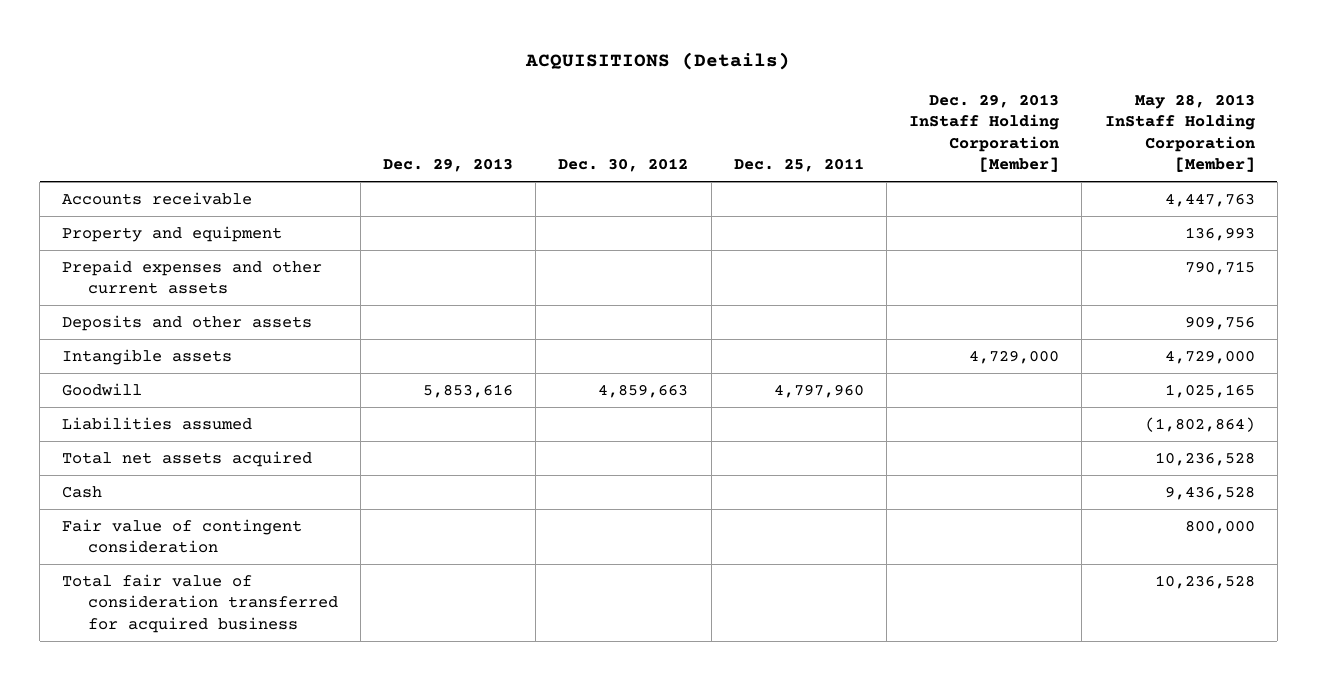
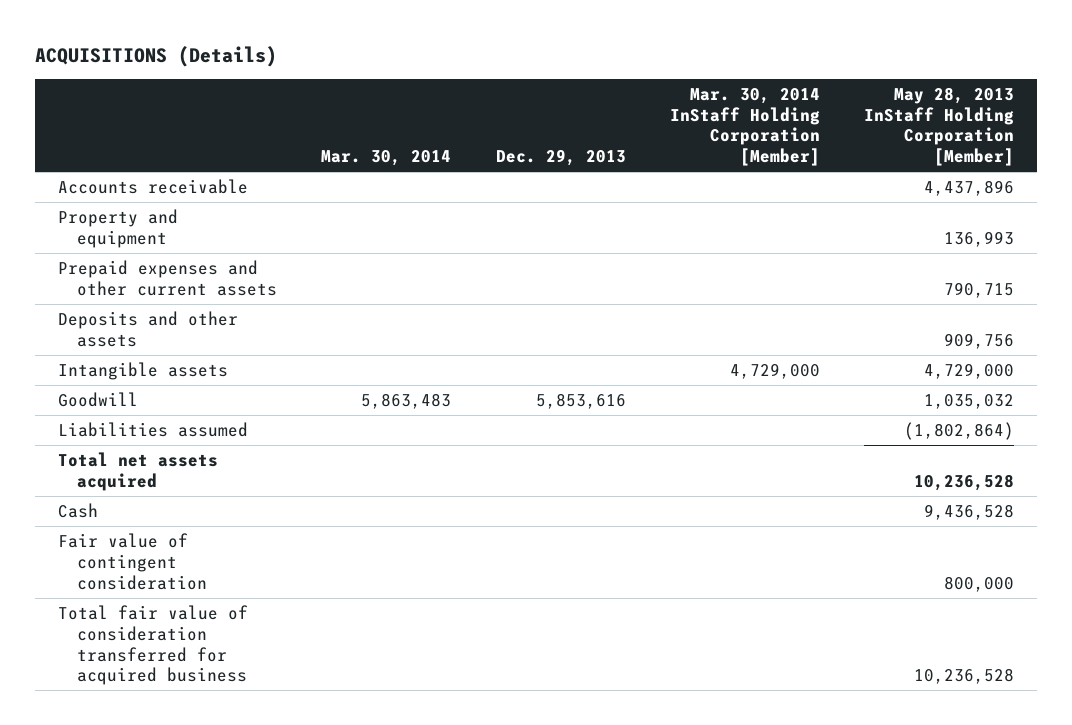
[558,158,689,173] Dec. 30, 2012 -> none
[733,158,864,173] Dec. 25, 2011 -> none
[909,93,1060,173] Dec. 29, 2013 InStaff Holding Corporation [Member] -> none
none -> [321,150,452,167] Mar. 30, 2014
none -> [669,88,820,167] Mar. 30, 2014 InStaff Holding Corporation [Member]
[1164,192,1255,207] 4,447,763 -> [924,180,1015,197] 4,437,896
[1164,383,1255,398] 1,025,165 -> [924,394,1015,410] 1,035,032

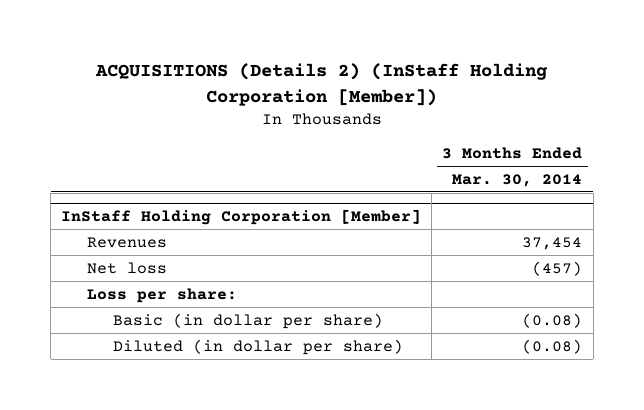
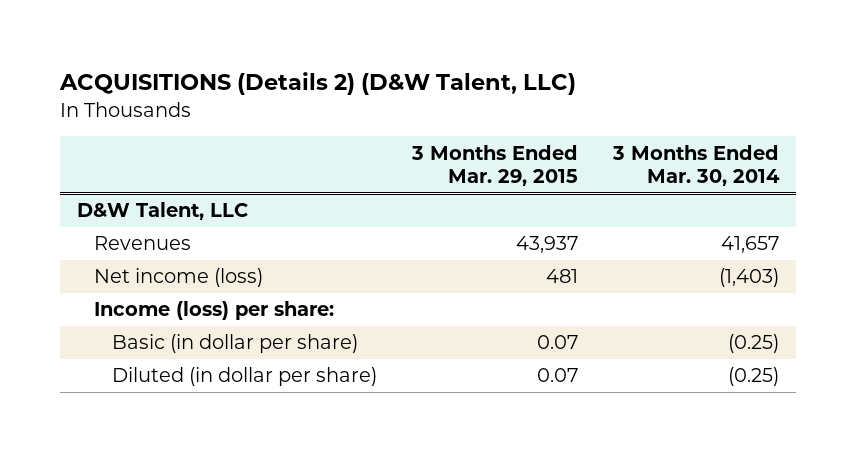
[94,63,548,106] ACQUISITIONS (Details 2) (InStaff Holding Corporation [Member]) -> [58,72,576,96] ACQUISITIONS (Details 2) (D&W Talent, LLC)
none -> [410,144,578,187] 3 Months Ended Mar. 29, 2015
[61,209,422,226] InStaff Holding Corporation [Member] -> none
none -> [77,202,249,221] D&W Talent, LLC
[522,236,583,250] 37,454 -> [720,236,779,254] 41,657
[87,261,168,274] Net loss -> [94,268,264,288] Net income (loss)
[532,260,583,276] (457) -> [718,268,779,288] (1,403)
[87,287,238,303] Loss per share: -> [94,301,335,321] Income (loss) per share:
[522,312,583,328] (0.08) -> [727,334,779,354] (0.25)
[522,338,583,354] (0.08) -> [727,367,779,387] (0.25)

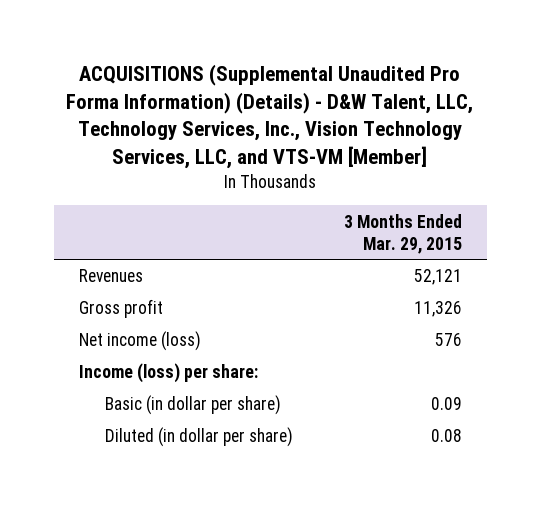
[58,72,576,96] ACQUISITIONS (Details 2) (D&W Talent, LLC) -> [66,64,474,169] ACQUISITIONS (Supplemental Unaudited Pro Forma Information) (Details) - D&W Talent, LLC, Technology Services, Inc., Vision Technology Services, LLC, and VTS-VM [Member]
[611,144,780,187] 3 Months Ended Mar. 30, 2014 -> none
[77,202,249,221] D&W Talent, LLC -> none
[515,236,578,254] 43,937 -> [413,269,462,286] 52,121
none -> [78,299,163,319] Gross profit
[545,269,578,284] 481 -> [434,333,462,347] 576
[536,335,578,350] 0.07 -> [430,397,462,411] 0.09
[536,368,578,383] 0.07 -> [430,429,462,443] 0.08

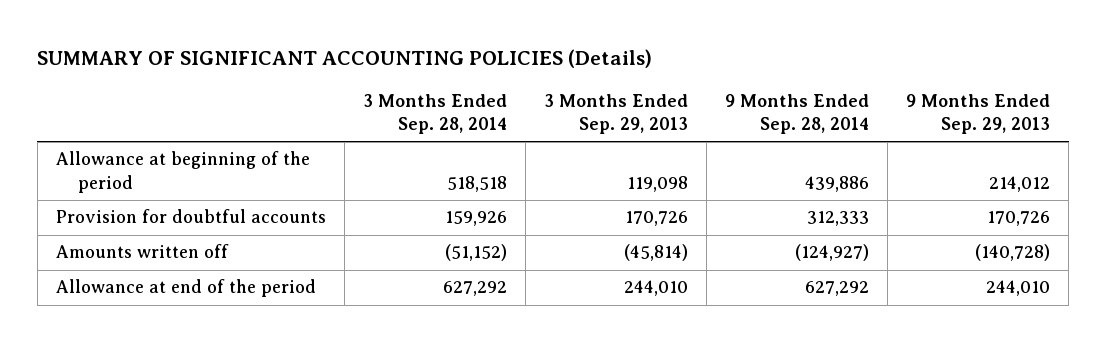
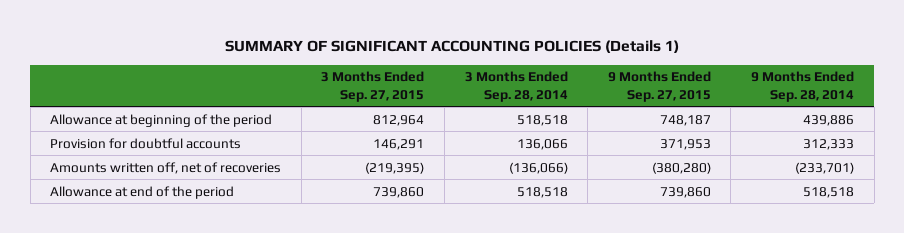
[37,49,653,69] SUMMARY OF SIGNIFICANT ACCOUNTING POLICIES (Details) -> [225,40,680,54] SUMMARY OF SIGNIFICANT ACCOUNTING POLICIES (Details 1)
[544,93,689,135] 3 Months Ended Sep. 29, 2013 -> none
[906,93,1051,135] 9 Months Ended Sep. 29, 2013 -> none
none -> [321,71,425,102] 3 Months Ended Sep. 27, 2015
none -> [607,71,711,102] 9 Months Ended Sep. 27, 2015
[445,211,508,227] 159,926 -> [516,138,568,150] 136,066
[55,244,229,259] Amounts written off -> [50,161,282,174] Amounts written off, net of recoveries
[445,244,508,262] (51,152) -> [508,161,568,174] (136,066)
[795,244,870,262] (124,927) -> [795,161,855,174] (233,701)
[443,281,508,297] 627,292 -> [516,186,568,198] 518,518
[805,281,870,297] 627,292 -> [803,186,855,198] 518,518

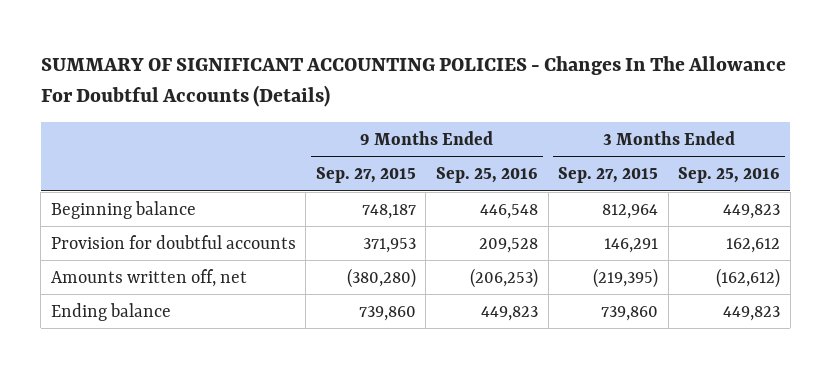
[225,40,680,54] SUMMARY OF SIGNIFICANT ACCOUNTING POLICIES (Details 1) -> [40,56,786,108] SUMMARY OF SIGNIFICANT ACCOUNTING POLICIES - Changes In The Allowance For Doubtful Accounts (Details)
[464,71,568,102] 3 Months Ended Sep. 28, 2014 -> none
[751,71,855,102] 9 Months Ended Sep. 28, 2014 -> none
none -> [436,167,539,184] Sep. 25, 2016
none -> [678,167,781,184] Sep. 25, 2016
[50,113,273,127] Allowance at beginning of the period -> [50,200,196,219] Beginning balance
[50,161,282,174] Amounts written off, net of recoveries -> [50,268,247,287] Amounts written off, net
[50,185,235,199] Allowance at end of the period -> [50,302,171,321] Ending balance

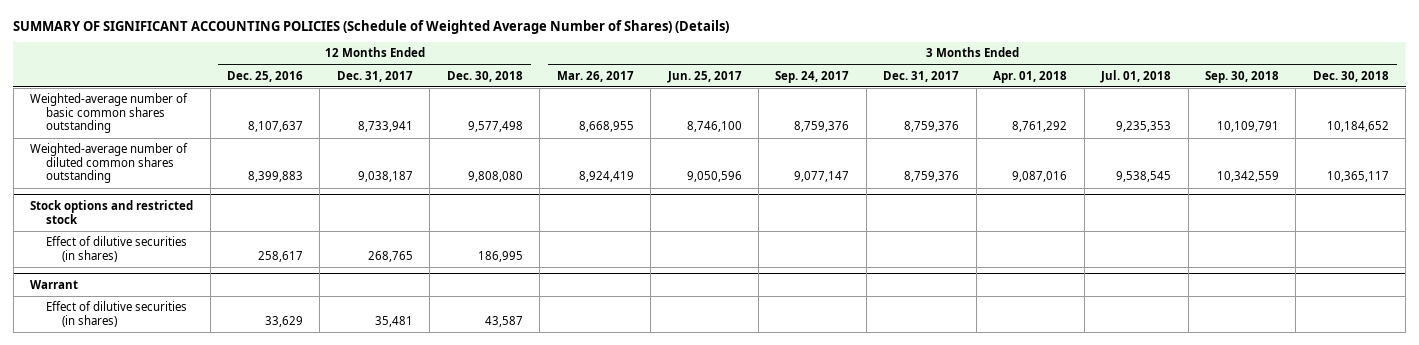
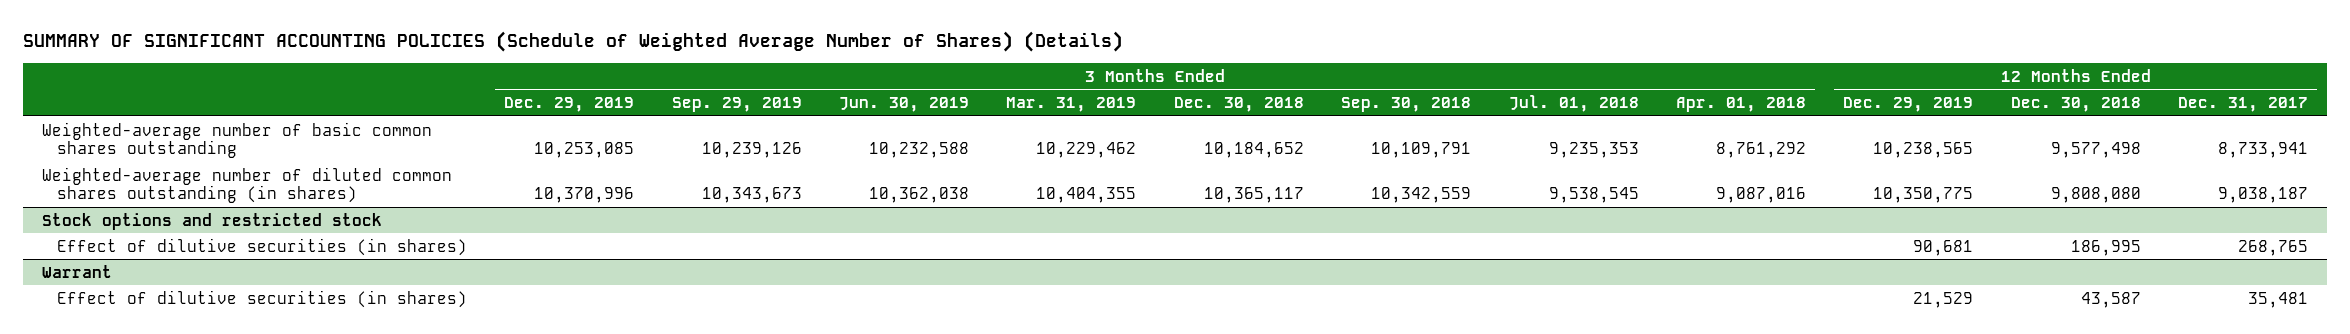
[226,70,303,82] Dec. 25, 2016 -> none
[556,70,634,82] Mar. 26, 2017 -> none
[666,70,742,83] Jun. 25, 2017 -> none
[775,70,850,83] Sep. 24, 2017 -> none
[883,70,960,82] Dec. 31, 2017 -> none
none -> [504,96,635,112] Dec. 29, 2019
none -> [671,96,802,112] Sep. 29, 2019
none -> [839,96,970,112] Jun. 30, 2019
none -> [1006,96,1137,112] Mar. 31, 2019
none -> [1843,96,1974,112] Dec. 29, 2019
[30,143,189,184] Weighted-average number of diluted common shares outstanding -> [41,166,452,204] Weighted-average number of diluted common shares outstanding (in shares)

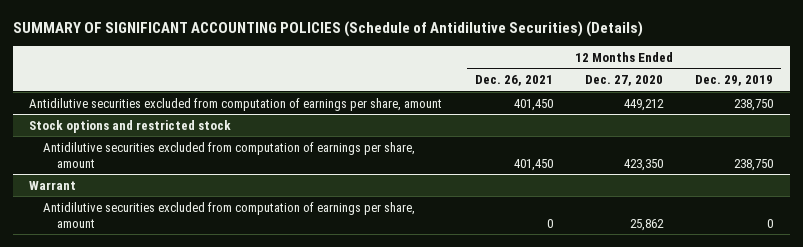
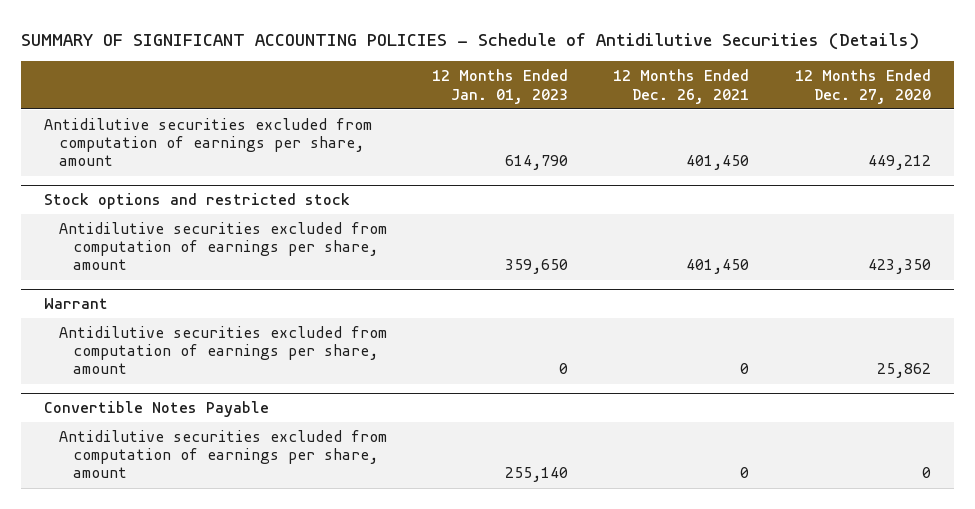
[13,21,644,38] SUMMARY OF SIGNIFICANT ACCOUNTING POLICIES (Schedule of Antidilutive Securities) (Details) -> [21,32,920,50] SUMMARY OF SIGNIFICANT ACCOUNTING POLICIES - Schedule of Antidilutive Securities (Details)
[695,75,774,87] Dec. 29, 2019 -> none
none -> [432,69,569,104] 12 Months Ended Jan. 01, 2023
none -> [43,401,269,418] Convertible Notes Payable
none -> [58,430,387,479] Antidilutive securities excluded from computation of earnings per share, amount

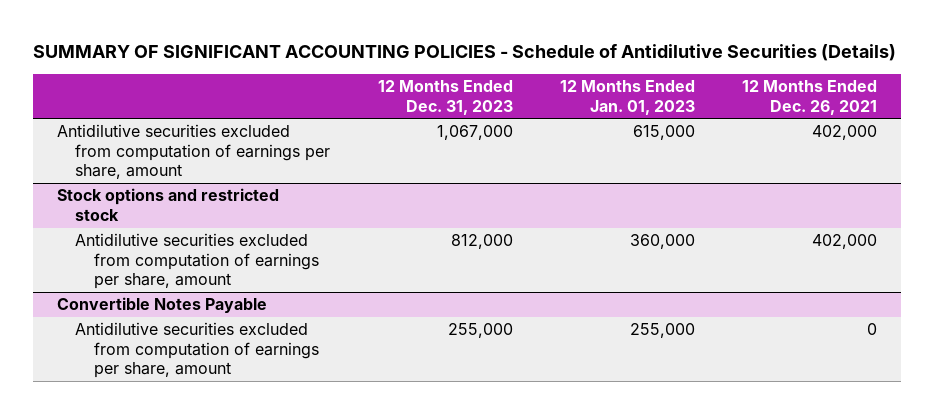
[794,69,931,104] 12 Months Ended Dec. 27, 2020 -> none
none -> [377,80,513,115] 12 Months Ended Dec. 31, 2023
[505,155,569,171] 614,790 -> [633,125,696,141] 615,000
[686,155,750,171] 401,450 -> [812,125,878,141] 402,000
[43,298,108,310] Warrant -> none
[58,326,387,375] Antidilutive securities excluded from computation of earnings per share, amount -> none
[505,259,569,275] 359,650 -> [630,234,696,250] 360,000
[686,259,750,275] 401,450 -> [812,234,878,250] 402,000
[505,467,569,483] 255,140 -> [630,323,696,339] 255,000

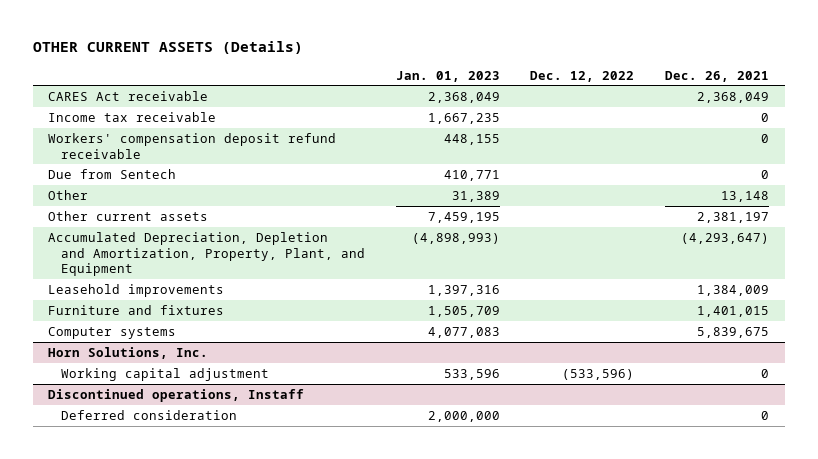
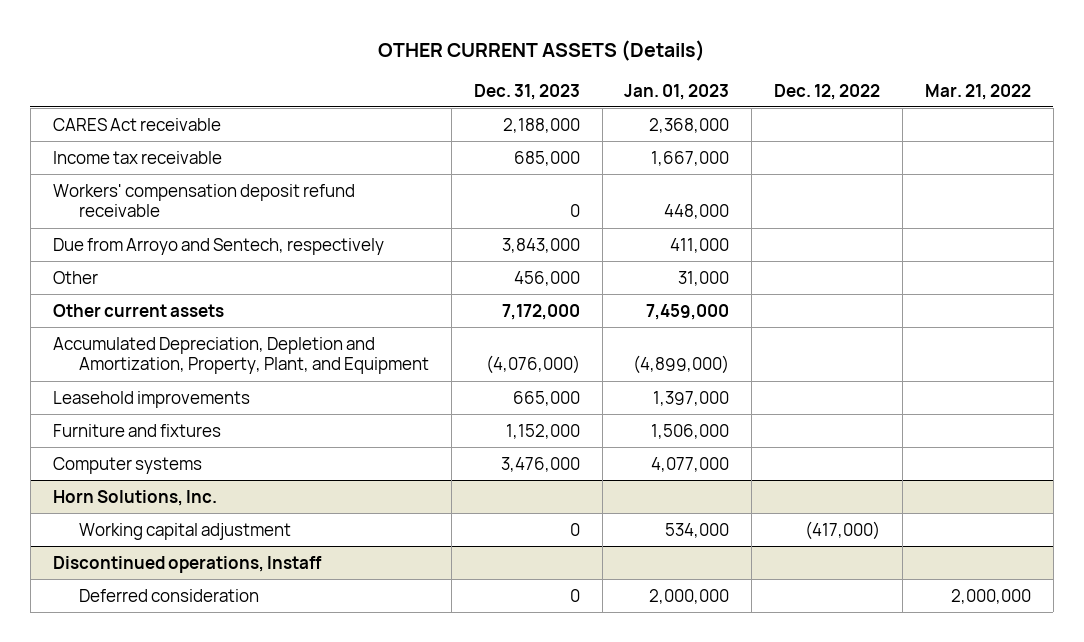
[665,70,770,82] Dec. 26, 2021 -> none
none -> [473,83,580,100] Dec. 31, 2023
none -> [925,83,1032,100] Mar. 21, 2022
[427,91,500,103] 2,368,049 -> [649,117,730,133] 2,368,000
[427,112,500,124] 1,667,235 -> [651,150,730,166] 1,667,000
[443,133,500,145] 448,155 -> [664,204,730,220] 448,000
[48,168,177,179] Due from Sentech -> [52,237,384,255] Due from Arroyo and Sentech, respectively
[443,169,500,181] 410,771 -> [670,237,730,253] 411,000
[451,190,500,202] 31,389 -> [678,270,730,286] 31,000
[427,211,500,223] 7,459,195 -> [646,303,730,320] 7,459,000
[411,232,500,244] (4,898,993) -> [633,355,730,375] (4,899,000)
[427,284,500,296] 1,397,316 -> [653,390,730,406] 1,397,000
[427,305,500,317] 1,505,709 -> [651,423,730,439] 1,506,000
[427,326,500,338] 4,077,083 -> [651,456,730,472] 4,077,000
[443,368,500,380] 533,596 -> [665,522,730,538] 534,000
[562,368,635,380] (533,596) -> [805,520,881,540] (417,000)

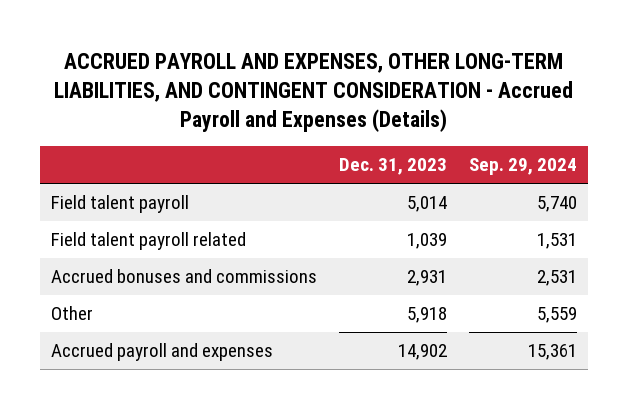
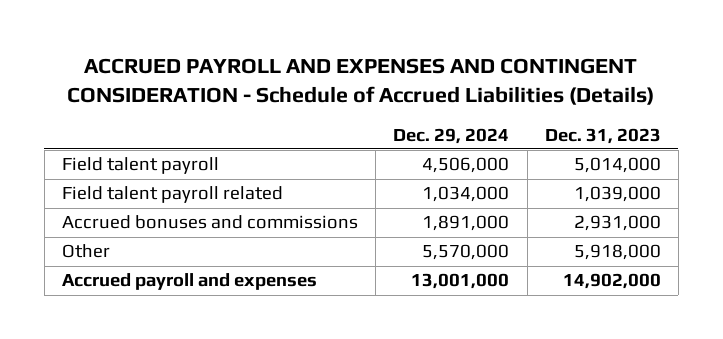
[54,52,574,133] ACCRUED PAYROLL AND EXPENSES, OTHER LONG-TERM LIABILITIES, AND CONTINGENT CONSIDERATION - Accrued Payroll and Expenses (Details) -> [67,57,655,105] ACCRUED PAYROLL AND EXPENSES AND CONTINGENT CONSIDERATION - Schedule of Accrued Liabilities (Details)
[469,158,578,176] Sep. 29, 2024 -> none
none -> [393,127,510,144] Dec. 29, 2024
[407,196,448,213] 5,014 -> [573,157,661,174] 5,014,000
[407,233,448,250] 1,039 -> [573,186,661,203] 1,039,000
[407,270,448,287] 2,931 -> [573,215,661,232] 2,931,000
[407,307,448,324] 5,918 -> [573,244,661,261] 5,918,000
[398,344,448,361] 14,902 -> [562,273,661,290] 14,902,000

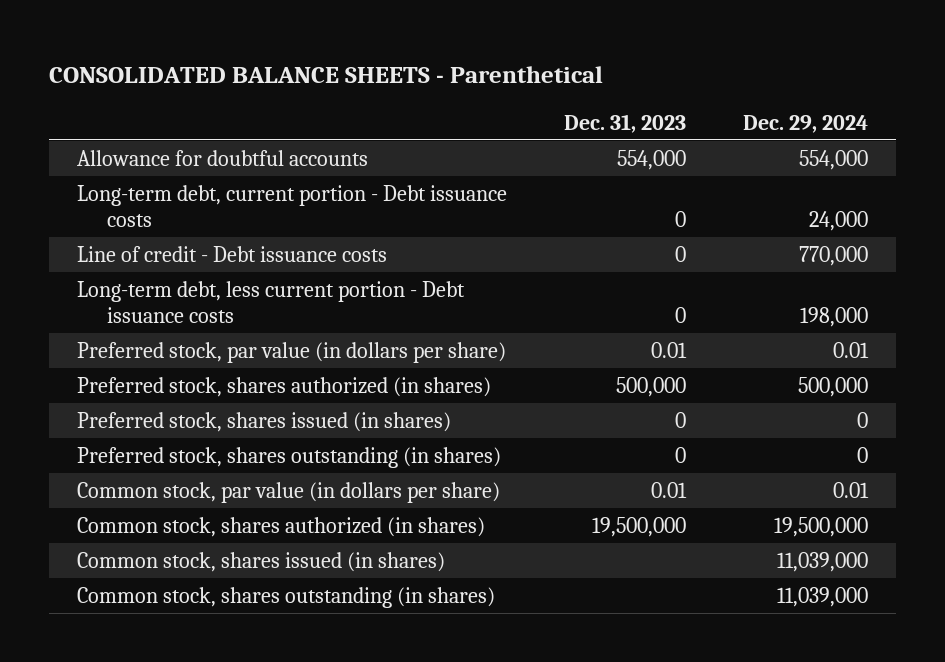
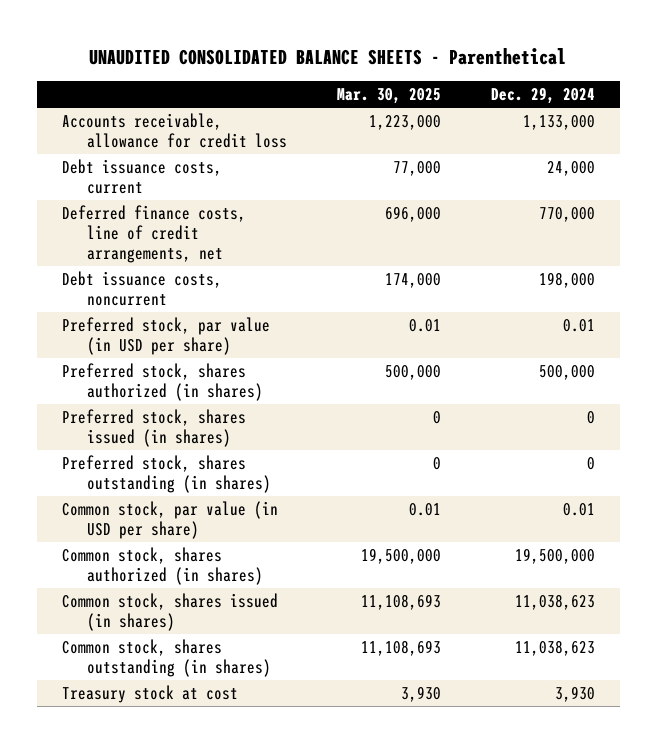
[49,66,604,84] CONSOLIDATED BALANCE SHEETS - Parenthetical -> [89,47,567,65] UNAUDITED CONSOLIDATED BALANCE SHEETS - Parenthetical
[563,113,686,133] Dec. 31, 2023 -> none
none -> [336,88,441,105] Mar. 30, 2025
[77,149,369,166] Allowance for doubtful accounts -> none
none -> [62,113,287,149] Accounts receivable, allowance for credit loss
[77,184,508,227] Long-term debt, current portion - Debt issuance costs -> [62,159,223,195] Debt issuance costs, current
[77,245,388,262] Line of credit - Debt issuance costs -> [62,205,247,264] Deferred finance costs, line of credit arrangements, net
[77,280,466,323] Long-term debt, less current portion - Debt issuance costs -> [62,271,223,307] Debt issuance costs, noncurrent
[77,341,507,363] Preferred stock, par value (in dollars per share) -> [62,317,271,356] Preferred stock, par value (in USD per share)
[77,481,501,503] Common stock, par value (in dollars per share) -> [62,501,279,540] Common stock, par value (in USD per share)
[776,551,868,572] 11,039,000 -> [514,594,595,611] 11,038,623
[776,586,868,607] 11,039,000 -> [514,640,595,657] 11,038,623
none -> [62,685,239,704] Treasury stock at cost

